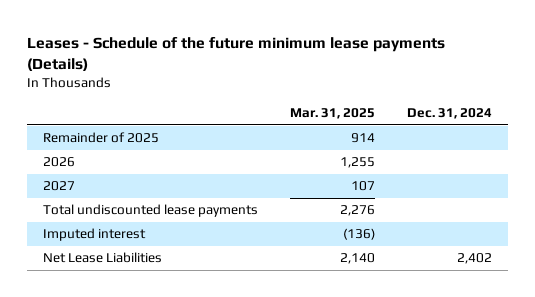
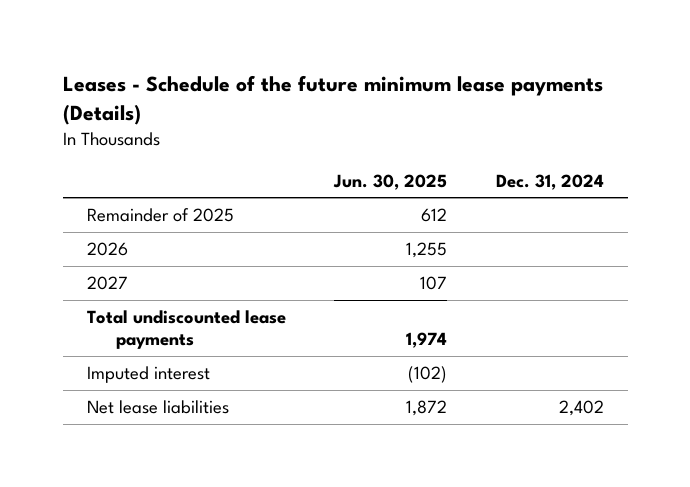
[289,108,375,120] Mar. 31, 2025 -> none
none -> [333,173,448,190] Jun. 30, 2025
[43,252,163,264] Net Lease Liabilities -> [86,400,229,415] Net lease liabilities

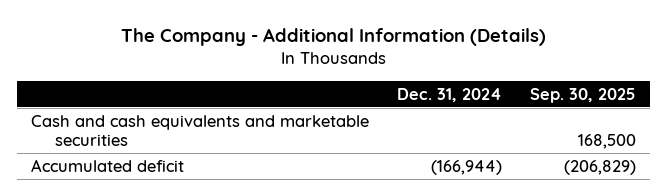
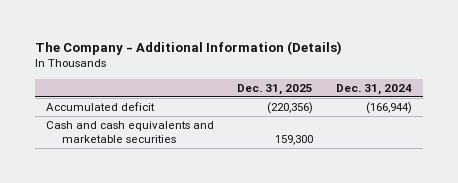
[530,87,637,103] Sep. 30, 2025 -> none
none -> [236,83,313,95] Dec. 31, 2025
[31,114,370,146] Cash and cash equivalents and marketable securities -> [46,121,215,143] Cash and cash equivalents and marketable securities

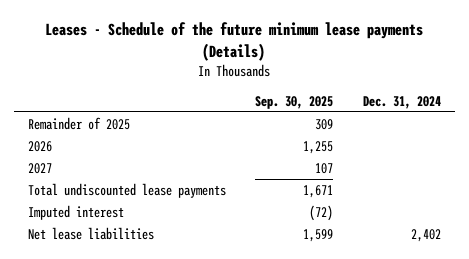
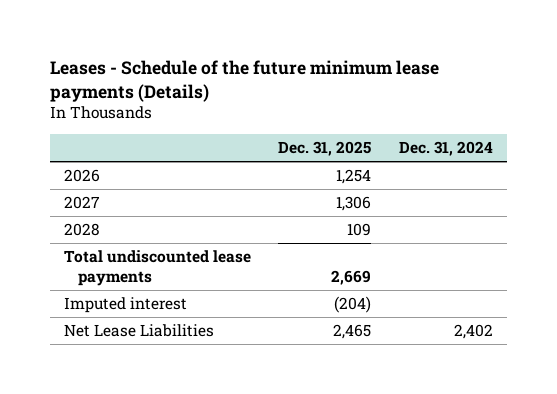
[255,95,334,109] Sep. 30, 2025 -> none
none -> [278,140,372,156] Dec. 31, 2025
[28,116,131,130] Remainder of 2025 -> none
none -> [63,223,100,237] 2028
[28,226,155,240] Net lease liabilities -> [63,324,214,338] Net Lease Liabilities

